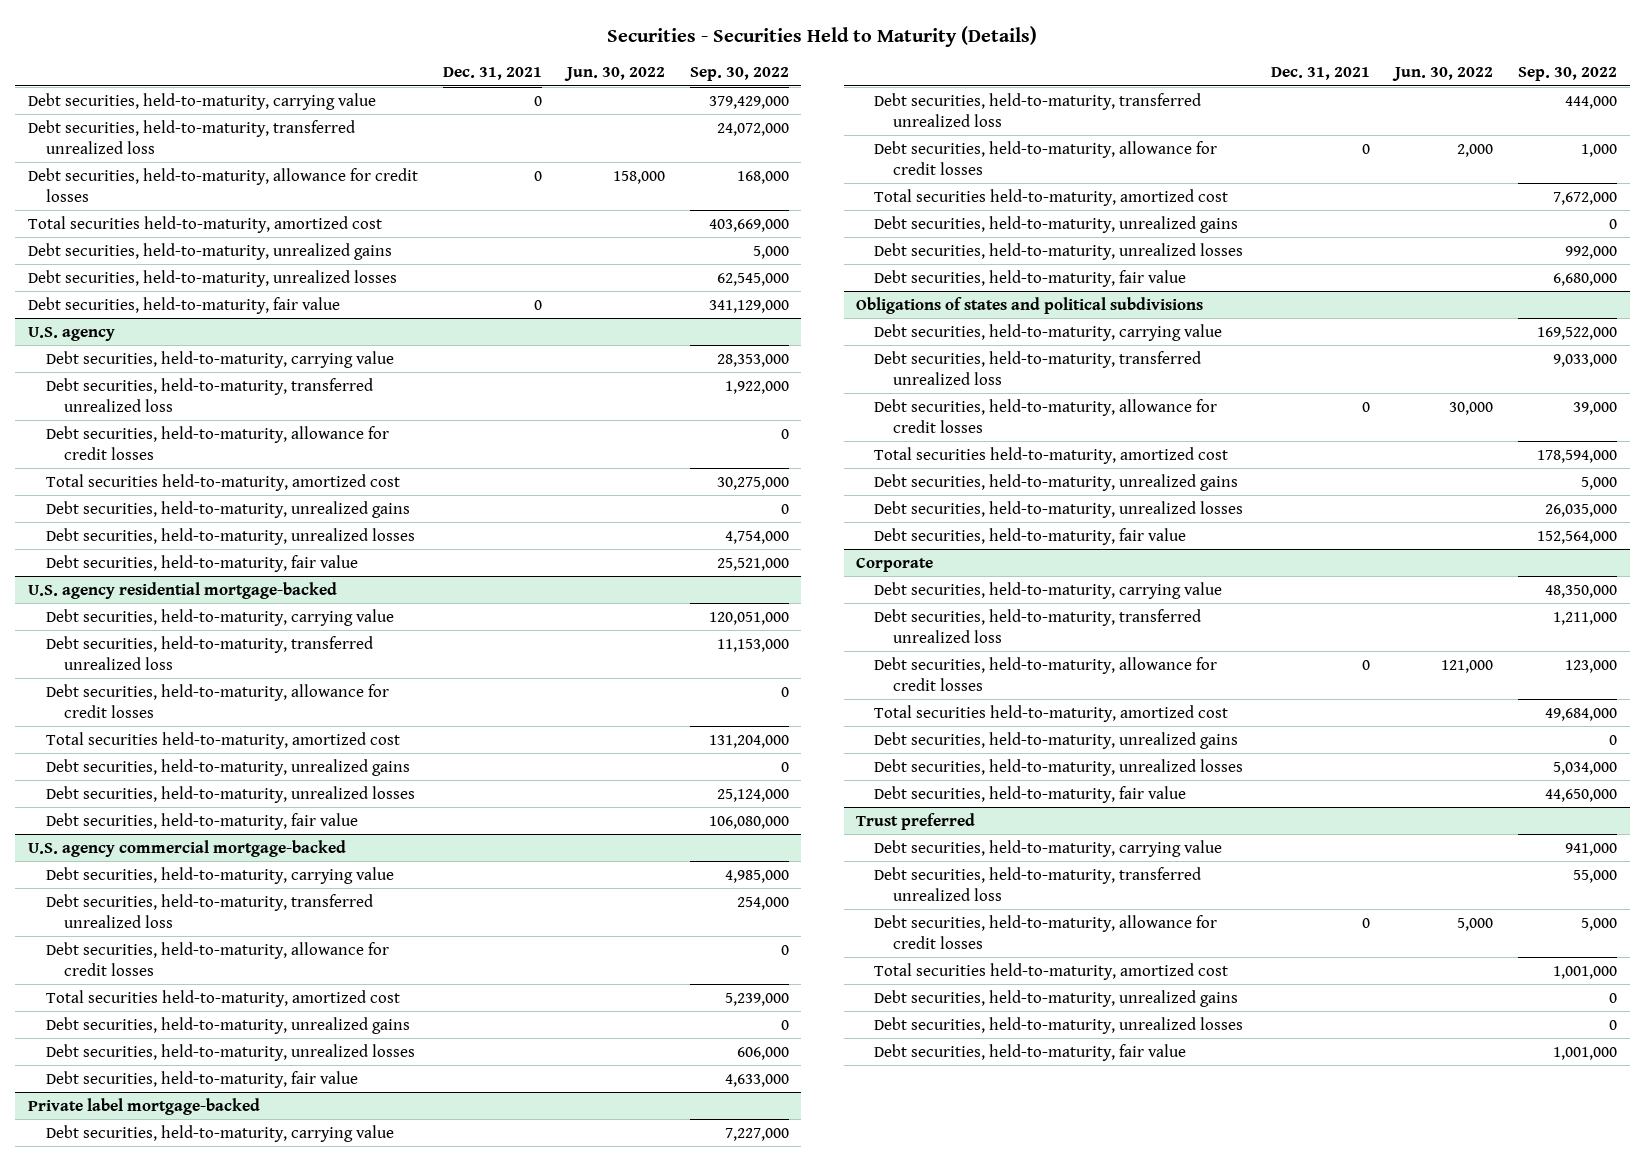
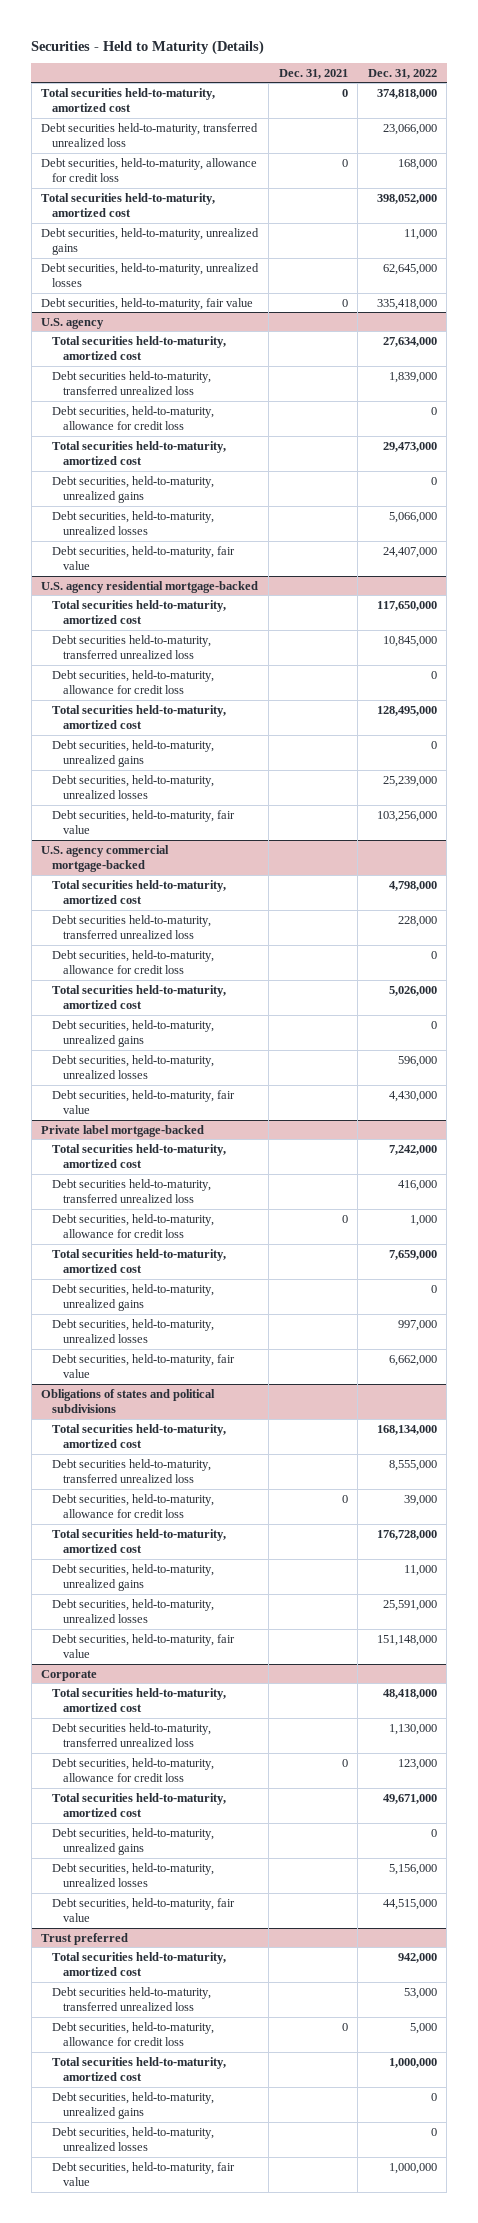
[607,25,1038,47] Securities - Securities Held to Maturity (Details) -> [31,39,265,55] Securities - Held to Maturity (Details)
[563,67,665,82] Jun. 30, 2022 -> none
[689,67,789,82] Sep. 30, 2022 -> none
none -> [367,68,437,79] Dec. 31, 2022
[27,92,376,110] Debt securities, held-to-maturity, carrying value -> none
none -> [41,87,216,113] Total securities held-to-maturity, amortized cost
[27,119,355,155] Debt securities, held-to-maturity, transferred unrealized loss -> [41,122,259,148] Debt securities held-to-maturity, transferred unrealized loss
[27,167,418,203] Debt securities, held-to-maturity, allowance for credit losses -> [41,157,258,183] Debt securities, held-to-maturity, allowance for credit loss
[46,350,395,368] Debt securities, held-to-maturity, carrying value -> none
[46,377,374,413] Debt securities, held-to-maturity, transferred unrealized loss -> none
[46,425,390,461] Debt securities, held-to-maturity, allowance for credit losses -> none
none -> [52,370,212,396] Debt securities held-to-maturity, transferred unrealized loss
none -> [52,405,215,431] Debt securities, held-to-maturity, allowance for credit loss
none -> [52,440,227,466] Total securities held-to-maturity, amortized cost
[46,608,395,626] Debt securities, held-to-maturity, carrying value -> none
[46,635,374,671] Debt securities, held-to-maturity, transferred unrealized loss -> none
[46,683,390,719] Debt securities, held-to-maturity, allowance for credit losses -> none
none -> [52,634,212,660] Debt securities held-to-maturity, transferred unrealized loss
none -> [52,669,215,695] Debt securities, held-to-maturity, allowance for credit loss
none -> [52,704,227,730] Total securities held-to-maturity, amortized cost
[46,866,395,884] Debt securities, held-to-maturity, carrying value -> none
[46,893,374,929] Debt securities, held-to-maturity, transferred unrealized loss -> none
[46,941,390,977] Debt securities, held-to-maturity, allowance for credit losses -> none
none -> [52,914,212,940] Debt securities held-to-maturity, transferred unrealized loss
none -> [52,949,215,975] Debt securities, held-to-maturity, allowance for credit loss
none -> [52,984,227,1010] Total securities held-to-maturity, amortized cost
[46,1124,395,1142] Debt securities, held-to-maturity, carrying value -> none
[874,92,1202,128] Debt securities, held-to-maturity, transferred unrealized loss -> none
[874,140,1218,176] Debt securities, held-to-maturity, allowance for credit losses -> none
none -> [52,1178,212,1204] Debt securities held-to-maturity, transferred unrealized loss
none -> [52,1213,215,1239] Debt securities, held-to-maturity, allowance for credit loss
none -> [52,1248,227,1274] Total securities held-to-maturity, amortized cost
[874,323,1223,341] Debt securities, held-to-maturity, carrying value -> none
[874,350,1202,386] Debt securities, held-to-maturity, transferred unrealized loss -> none
[874,398,1218,434] Debt securities, held-to-maturity, allowance for credit losses -> none
none -> [52,1458,212,1484] Debt securities held-to-maturity, transferred unrealized loss
none -> [52,1493,215,1519] Debt securities, held-to-maturity, allowance for credit loss
none -> [52,1528,227,1554] Total securities held-to-maturity, amortized cost
[874,581,1223,599] Debt securities, held-to-maturity, carrying value -> none
[874,608,1202,644] Debt securities, held-to-maturity, transferred unrealized loss -> none
[874,656,1218,692] Debt securities, held-to-maturity, allowance for credit losses -> none
none -> [52,1722,212,1748] Debt securities held-to-maturity, transferred unrealized loss
none -> [52,1757,215,1783] Debt securities, held-to-maturity, allowance for credit loss
none -> [52,1792,227,1818] Total securities held-to-maturity, amortized cost
[874,839,1223,857] Debt securities, held-to-maturity, carrying value -> none
[874,866,1202,902] Debt securities, held-to-maturity, transferred unrealized loss -> none
[874,914,1218,950] Debt securities, held-to-maturity, allowance for credit losses -> none
none -> [52,1986,212,2012] Debt securities held-to-maturity, transferred unrealized loss
none -> [52,2021,215,2047] Debt securities, held-to-maturity, allowance for credit loss
none -> [52,2056,227,2082] Total securities held-to-maturity, amortized cost

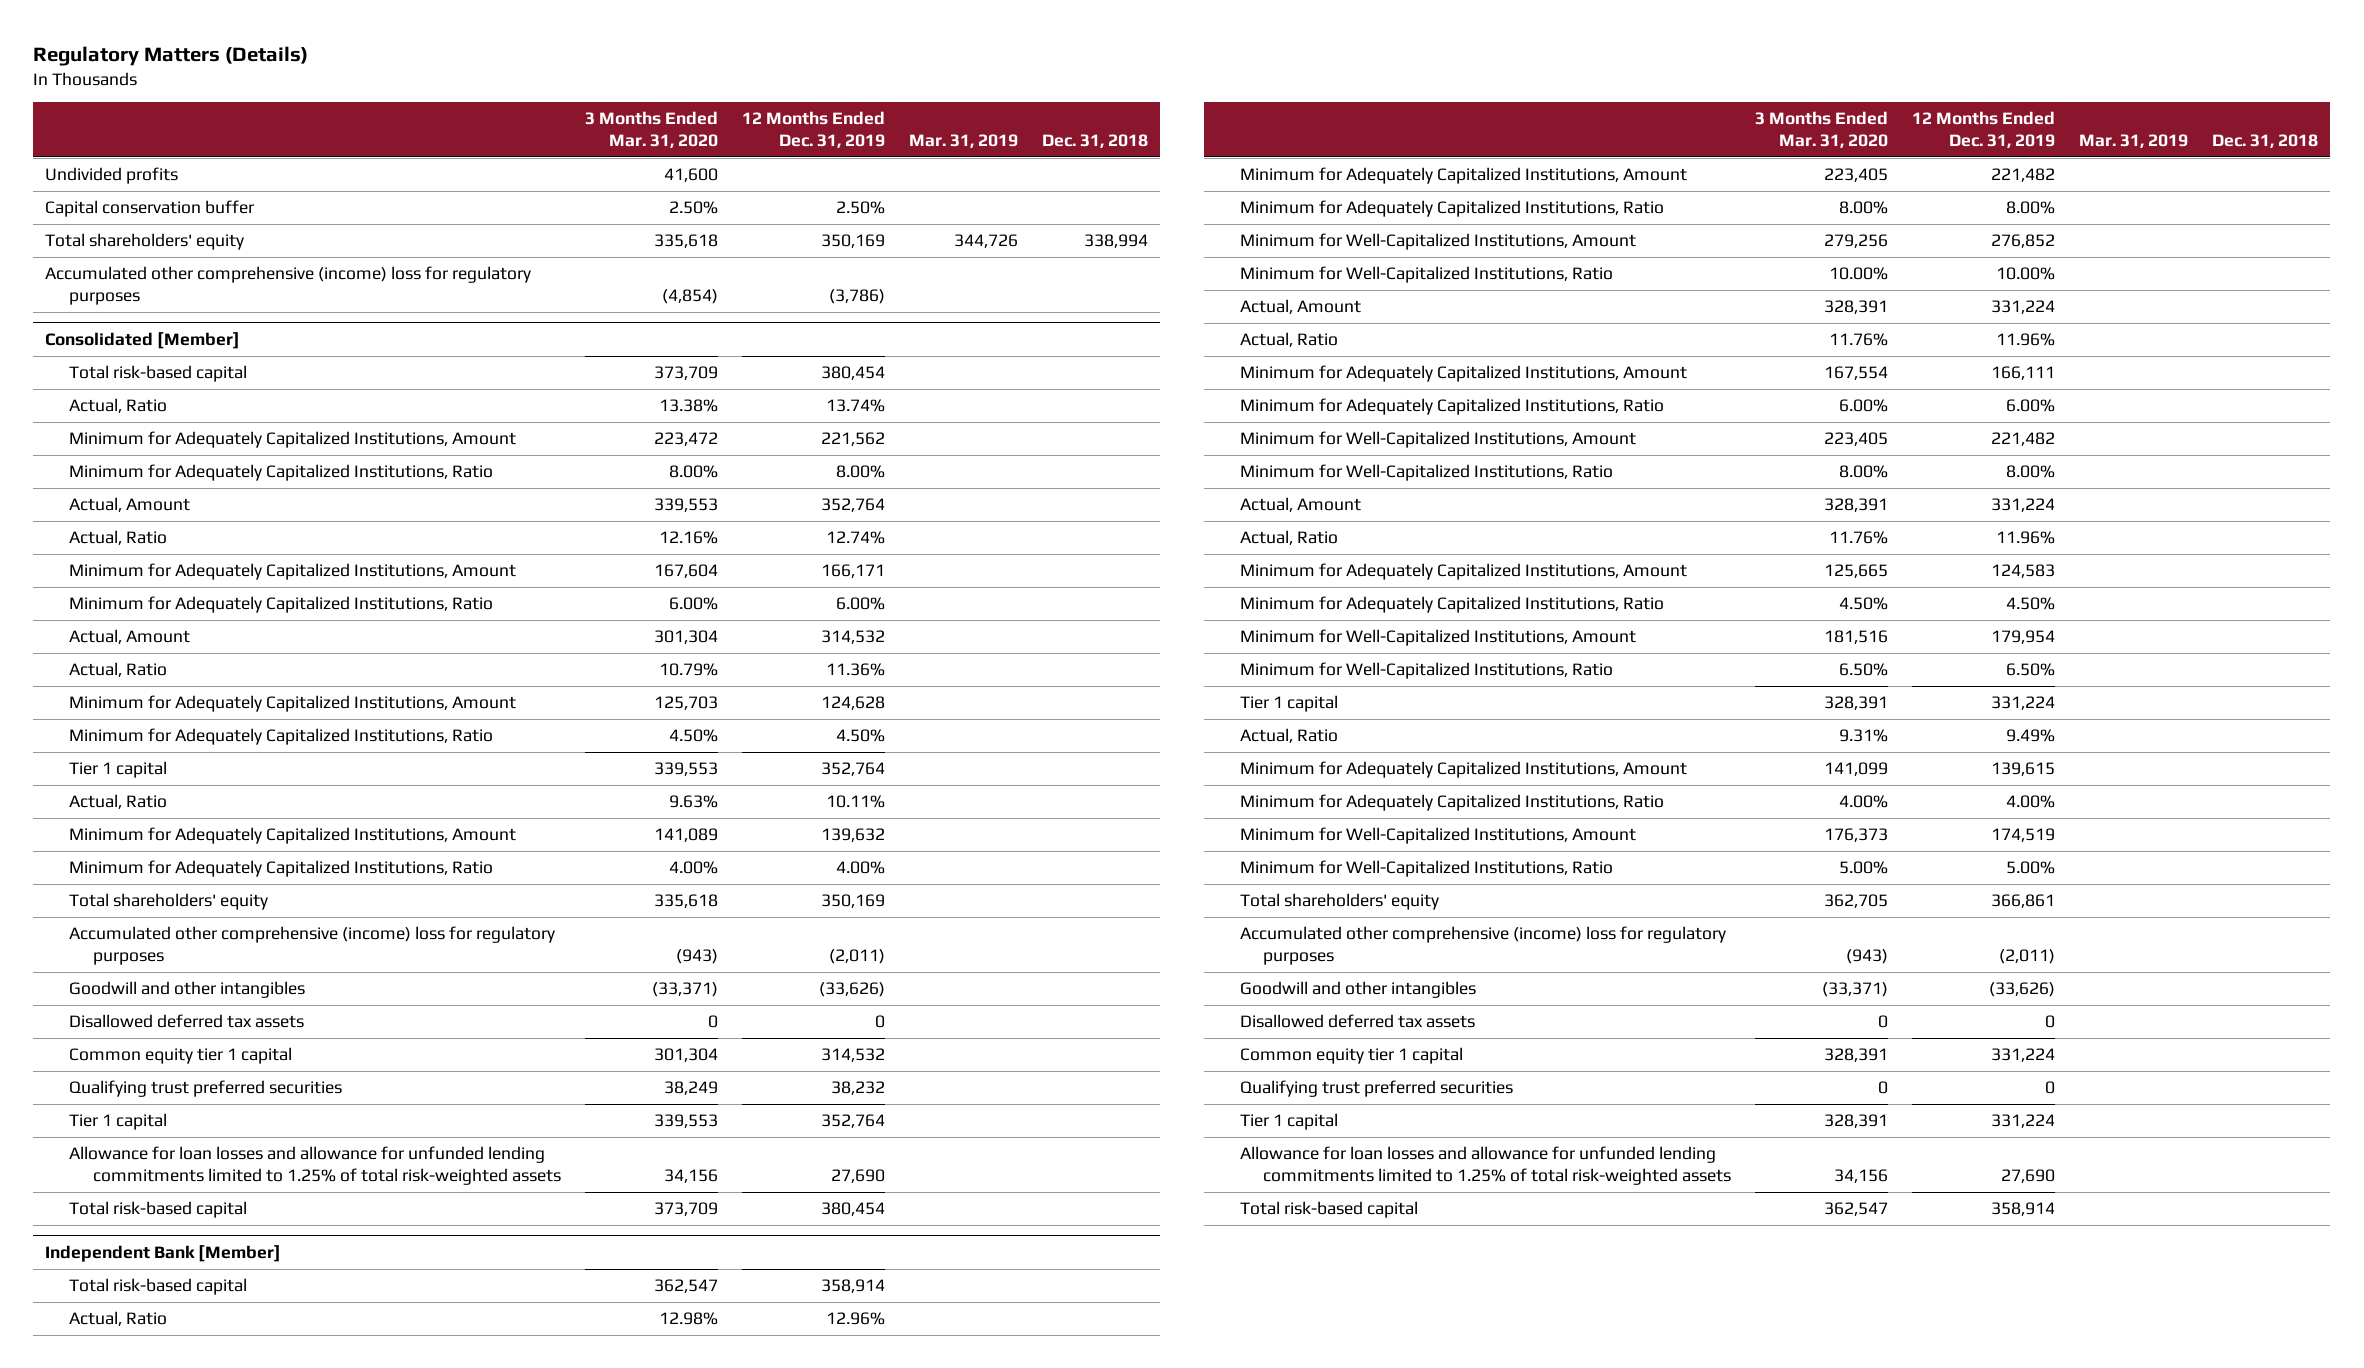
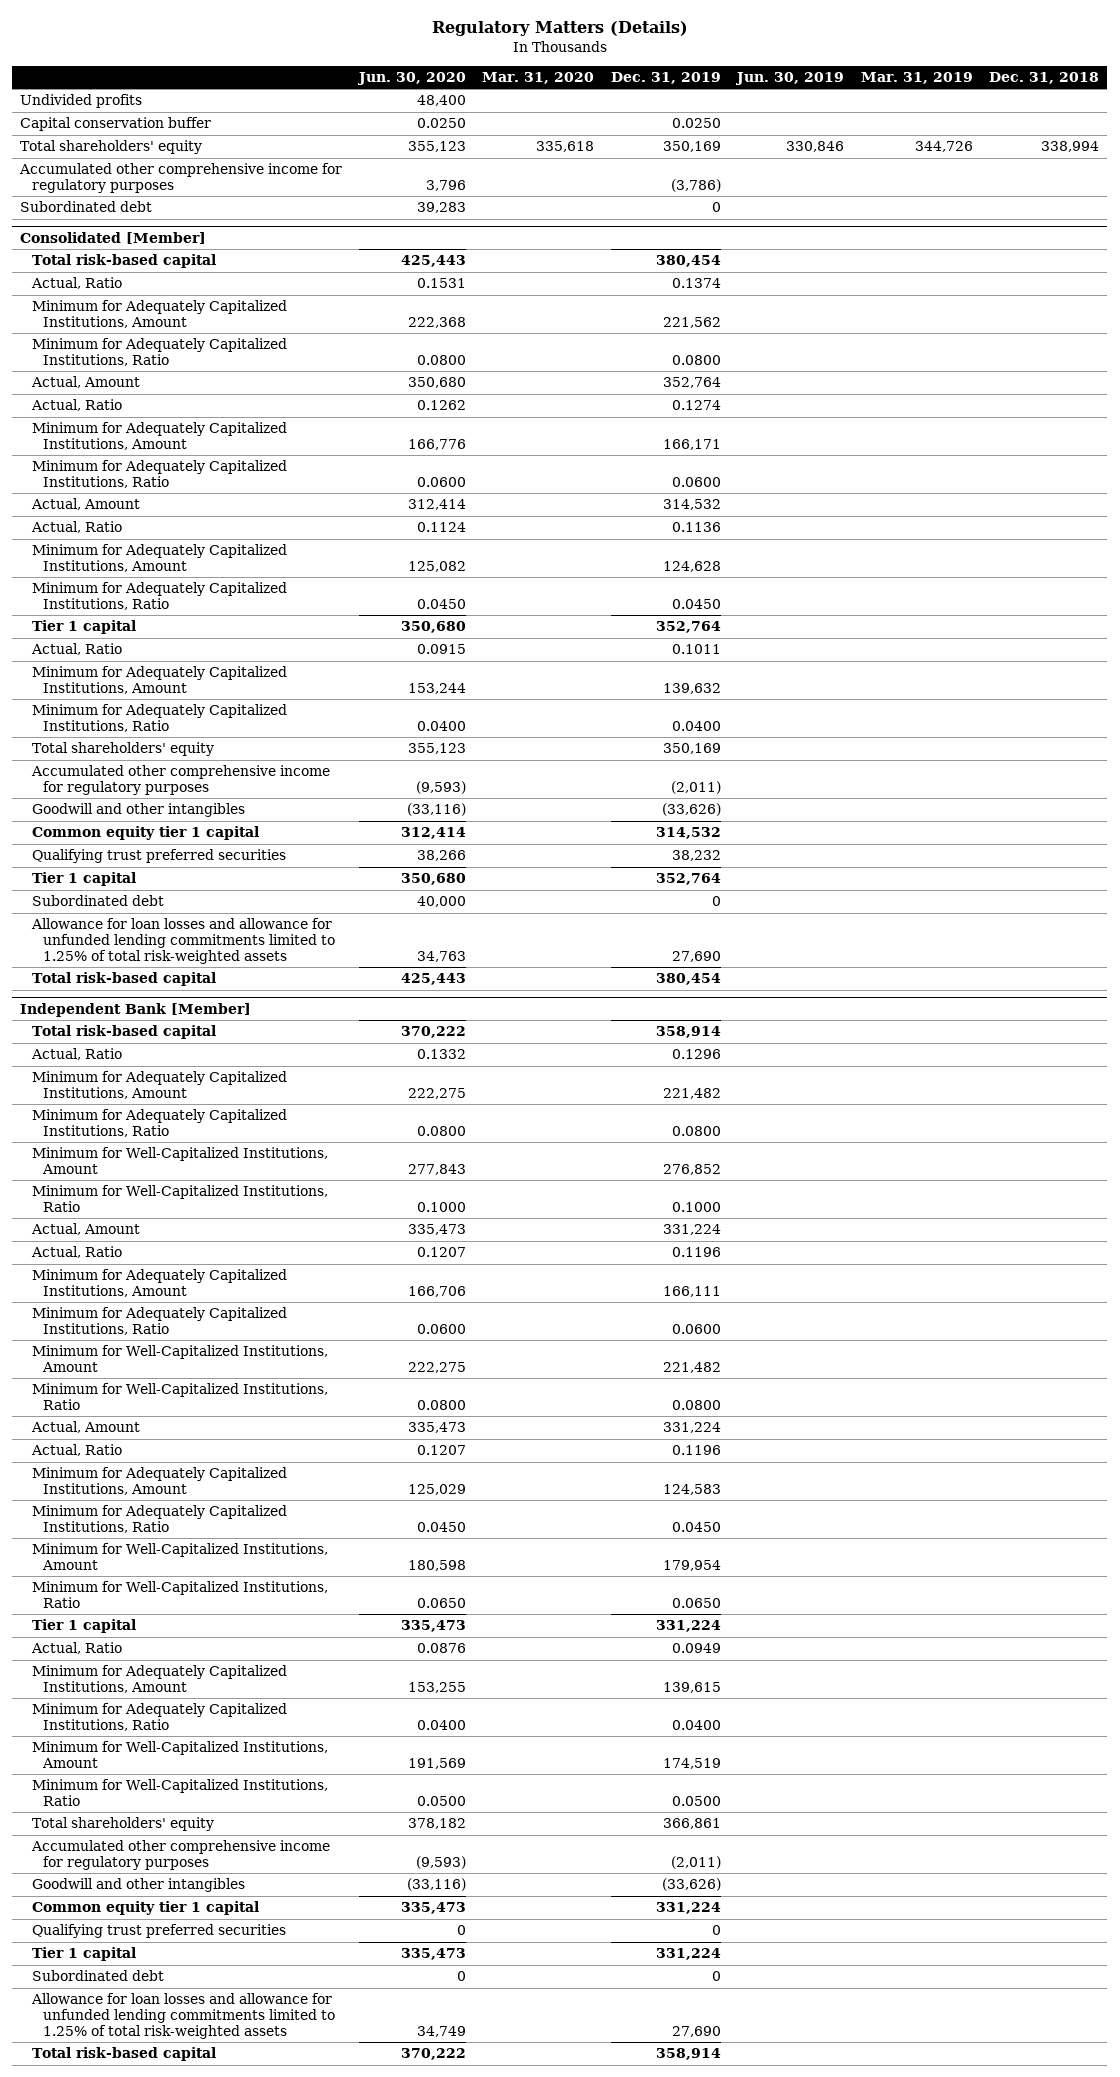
[584,111,718,149] 3 Months Ended Mar. 31, 2020 -> none
[741,111,885,149] 12 Months Ended Dec. 31, 2019 -> none
none -> [356,71,466,85] Jun. 30, 2020
none -> [482,71,595,84] Mar. 31, 2020
none -> [610,71,721,84] Dec. 31, 2019
none -> [735,71,845,85] Jun. 30, 2019
[45,266,532,305] Accumulated other comprehensive (income) loss for regulatory purposes -> [19,163,343,194] Accumulated other comprehensive income for regulatory purposes
none -> [20,201,153,213] Subordinated debt
[68,926,555,965] Accumulated other comprehensive (income) loss for regulatory purposes -> [30,765,330,796] Accumulated other comprehensive income for regulatory purposes
[68,1014,304,1029] Disallowed deferred tax assets -> none
none -> [31,895,164,907] Subordinated debt
[1239,926,1726,965] Accumulated other comprehensive (income) loss for regulatory purposes -> [30,1840,330,1871] Accumulated other comprehensive income for regulatory purposes
[1239,1014,1475,1029] Disallowed deferred tax assets -> none
none -> [31,1970,164,1982] Subordinated debt

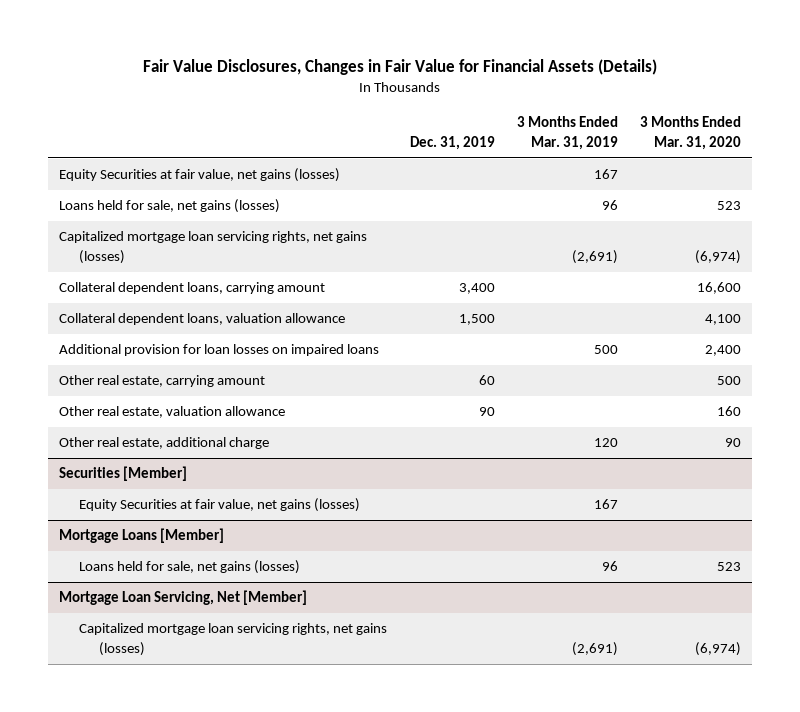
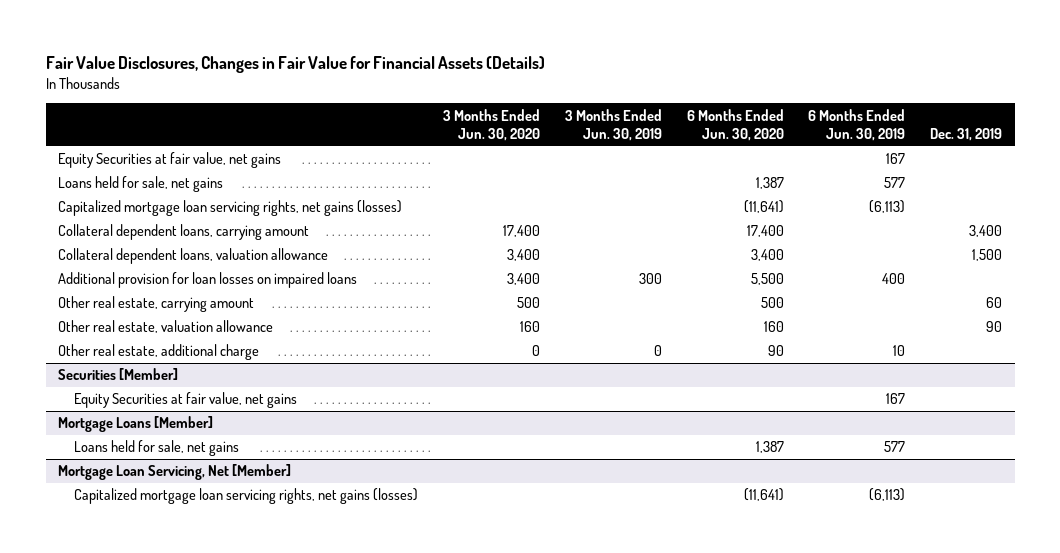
[516,116,618,150] 3 Months Ended Mar. 31, 2019 -> none
[639,116,741,150] 3 Months Ended Mar. 31, 2020 -> none
none -> [443,108,541,141] 3 Months Ended Jun. 30, 2020
none -> [564,108,662,141] 3 Months Ended Jun. 30, 2019
none -> [686,108,784,141] 6 Months Ended Jun. 30, 2020
none -> [808,108,906,141] 6 Months Ended Jun. 30, 2019
[59,168,341,183] Equity Securities at fair value, net gains (losses) -> [58,152,282,169] Equity Securities at fair value, net gains
[59,199,281,214] Loans held for sale, net gains (losses) -> [58,176,224,193] Loans held for sale, net gains
[79,498,361,513] Equity Securities at fair value, net gains (losses) -> [74,392,298,409] Equity Securities at fair value, net gains
[79,560,301,575] Loans held for sale, net gains (losses) -> [74,440,240,457] Loans held for sale, net gains

